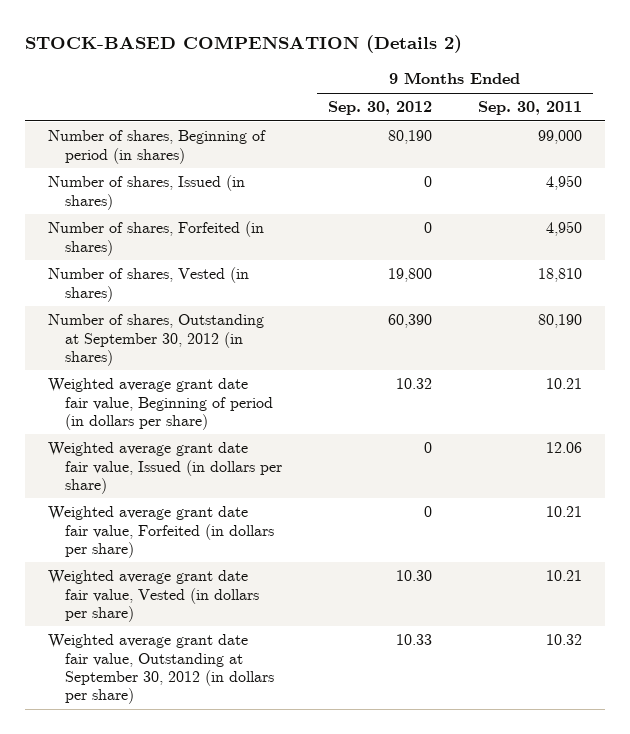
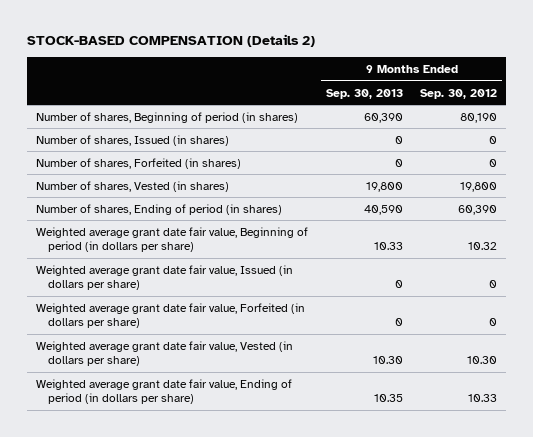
[478,101,583,116] Sep. 30, 2011 -> none
none -> [325,88,403,99] Sep. 30, 2013
[48,314,265,366] Number of shares, Outstanding at September 30, 2012 (in shares) -> [35,203,282,215] Number of shares, Ending of period (in shares)
[48,634,275,705] Weighted average grant date fair value, Outstanding at September 30, 2012 (in dollars per share) -> [35,378,292,404] Weighted average grant date fair value, Ending of period (in dollars per share)

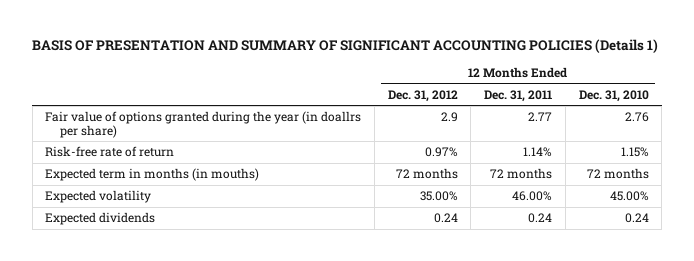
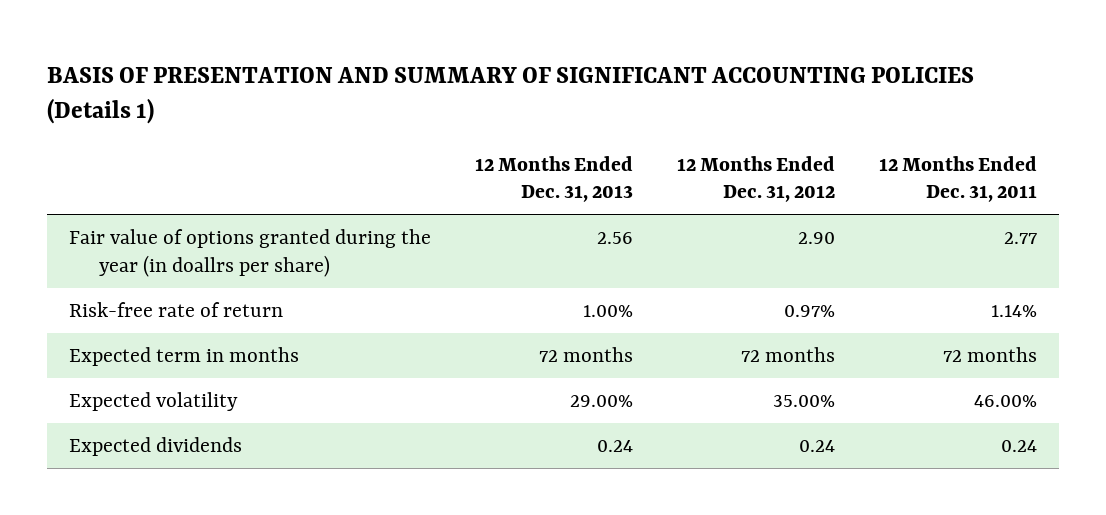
[578,89,649,102] Dec. 31, 2010 -> none
none -> [474,155,633,203] 12 Months Ended Dec. 31, 2013
[440,112,458,123] 2.9 -> [798,232,836,245] 2.90
[45,168,260,182] Expected term in months (in mouths) -> [68,347,299,367] Expected term in months

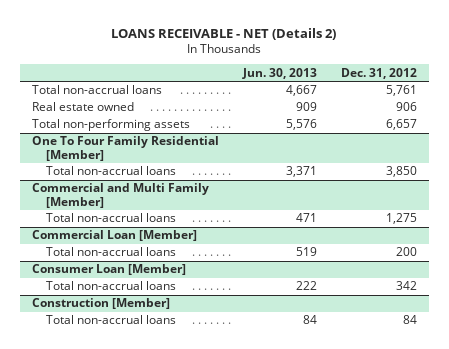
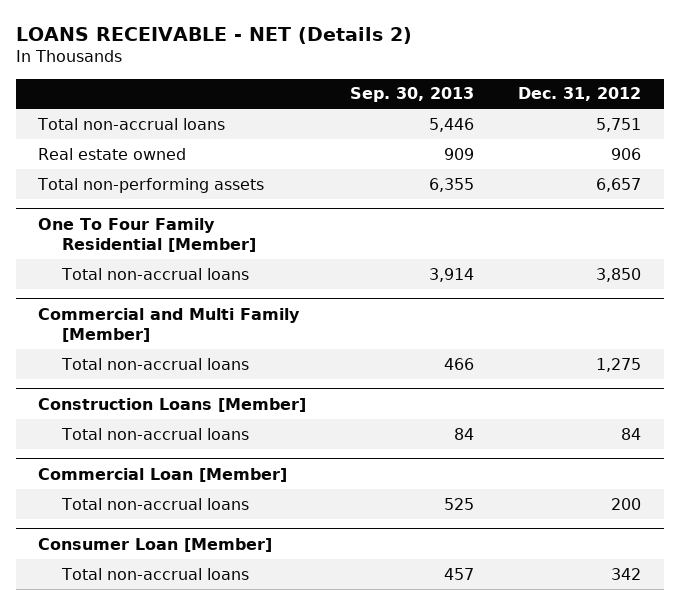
[241,67,317,79] Jun. 30, 2013 -> none
none -> [350,87,475,103] Sep. 30, 2013
[385,85,417,97] 5,761 -> [596,117,642,132] 5,751
none -> [37,397,306,412] Construction Loans [Member]
none -> [61,427,250,440] Total non-accrual loans
[31,298,170,310] Construction [Member] -> none
[46,315,177,325] Total non-accrual loans -> none

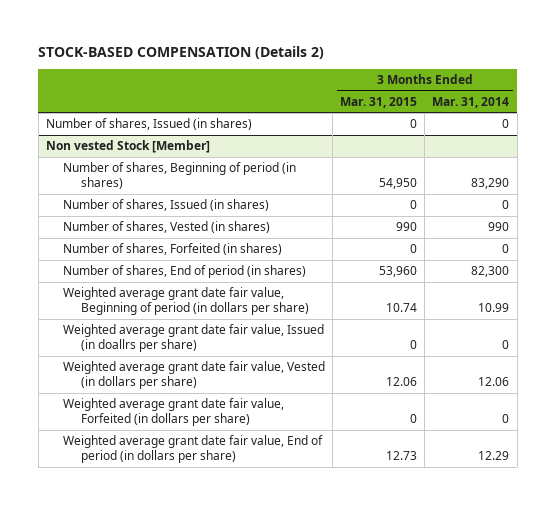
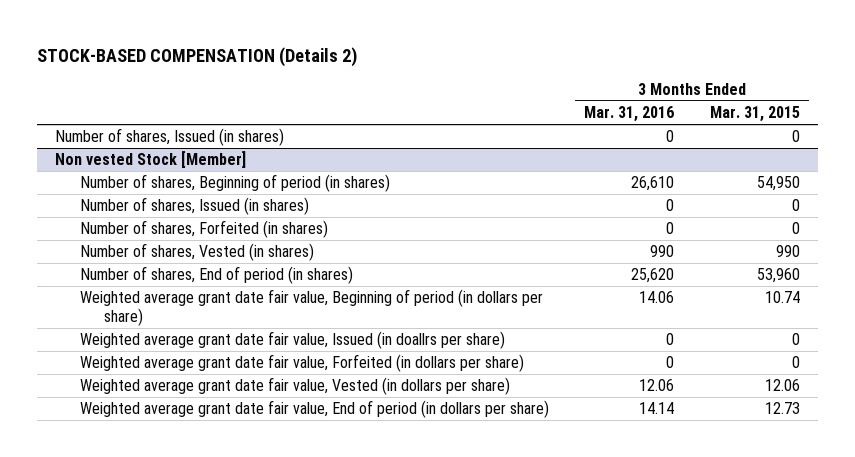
[432,96,510,108] Mar. 31, 2014 -> none
none -> [584,106,675,123] Mar. 31, 2016
[63,221,271,234] Number of shares, Vested (in shares) -> [79,243,314,262] Number of shares, Vested (in shares)
[63,361,326,390] Weighted average grant date fair value, Vested (in dollars per share) -> [79,377,510,396] Weighted average grant date fair value, Vested (in dollars per share)

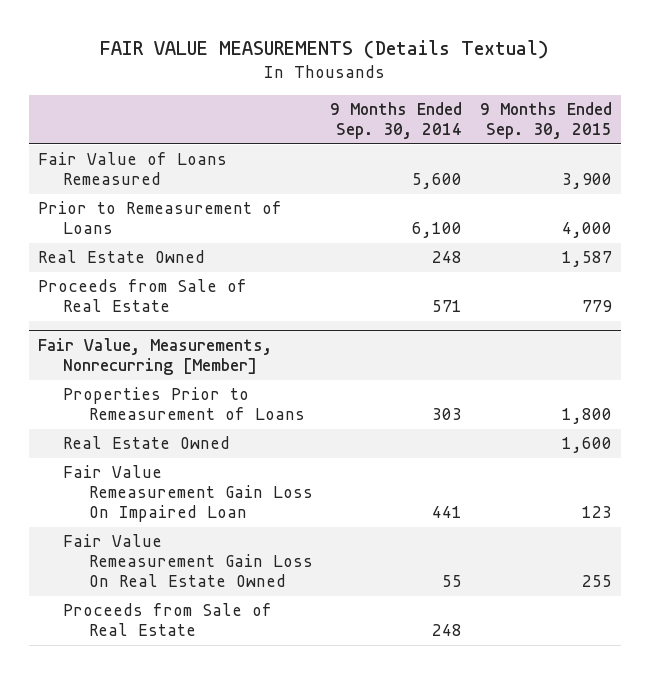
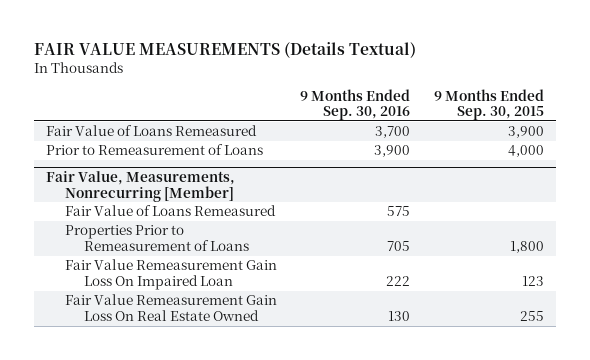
[330,102,463,140] 9 Months Ended Sep. 30, 2014 -> none
none -> [300,88,411,121] 9 Months Ended Sep. 30, 2016
[37,250,205,264] Real Estate Owned -> none
[37,279,247,313] Proceeds from Sale of Real Estate -> none
none -> [64,205,276,217] Fair Value of Loans Remeasured
[63,436,231,450] Real Estate Owned -> none
[63,603,273,637] Proceeds from Sale of Real Estate -> none

